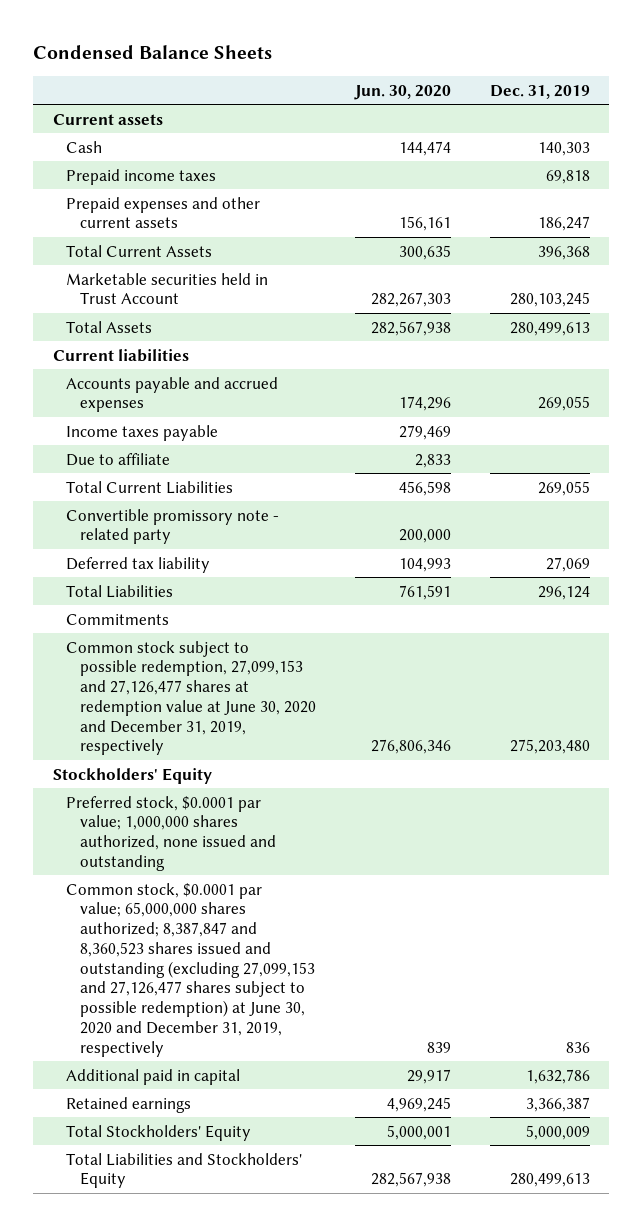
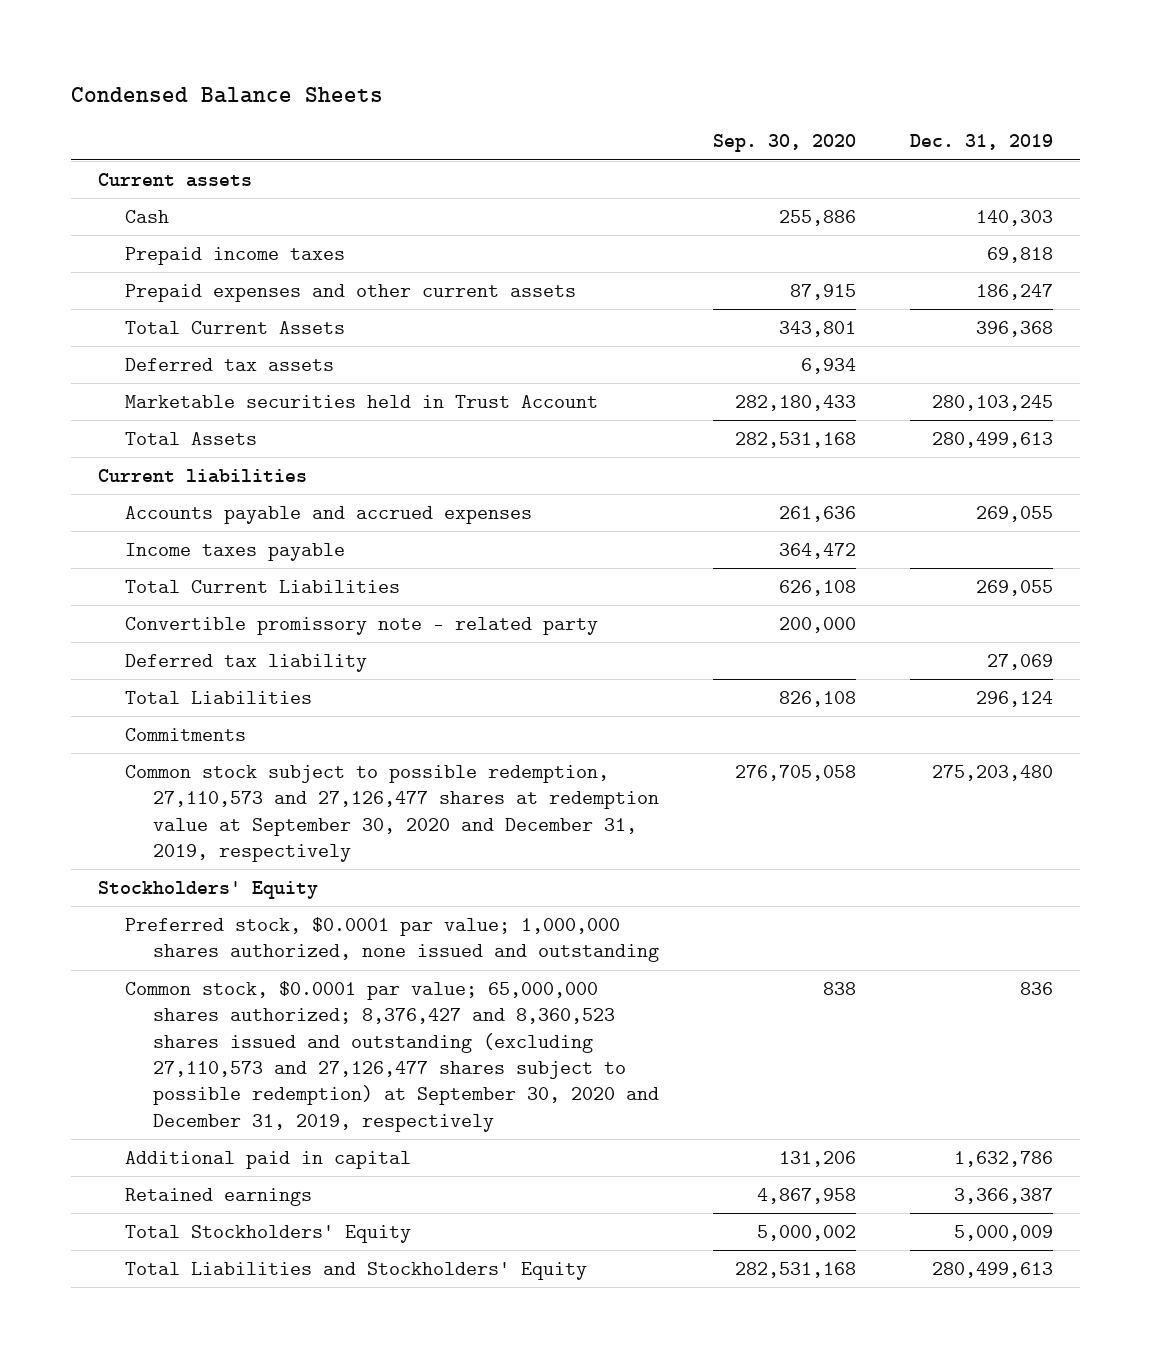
[353,84,451,100] Jun. 30, 2020 -> none
none -> [712,134,856,153] Sep. 30, 2020
none -> [125,357,335,371] Deferred tax assets
[66,452,171,466] Due to affiliate -> none
[66,640,316,756] Common stock subject to possible redemption, 27,099,153 and 27,126,477 shares at redemption value at June 30, 2020 and December 31, 2019, respectively -> [125,764,659,862] Common stock subject to possible redemption, 27,110,573 and 27,126,477 shares at redemption value at September 30, 2020 and December 31, 2019, respectively
[66,882,315,1057] Common stock, $0.0001 par value; 65,000,000 shares authorized; 8,387,847 and 8,360,523 shares issued and outstanding (excluding 27,099,153 and 27,126,477 shares subject to possible redemption) at June 30, 2020 and December 31, 2019, respectively -> [125,980,659,1132] Common stock, $0.0001 par value; 65,000,000 shares authorized; 8,376,427 and 8,360,523 shares issued and outstanding (excluding 27,110,573 and 27,126,477 shares subject to possible redemption) at September 30, 2020 and December 31, 2019, respectively

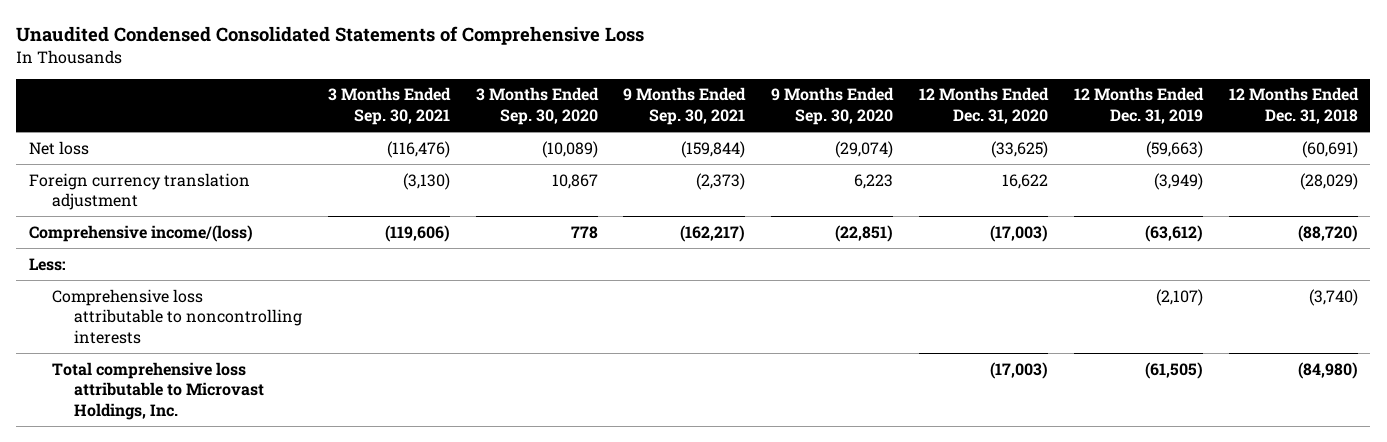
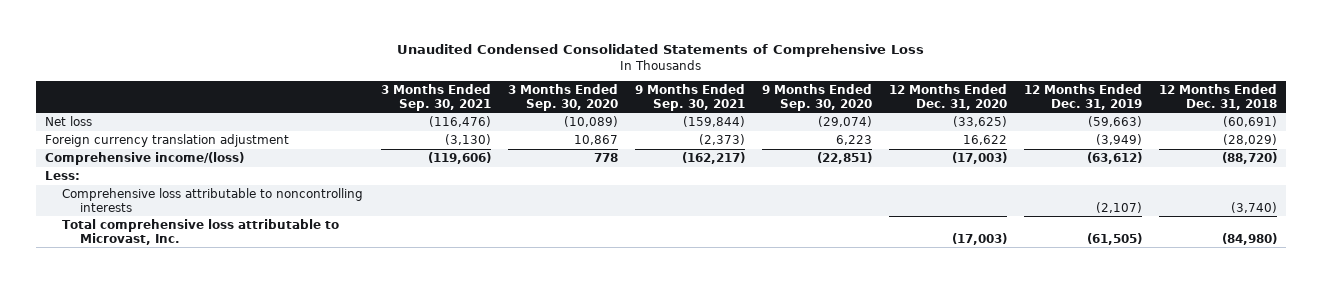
[51,361,264,420] Total comprehensive loss attributable to Microvast Holdings, Inc. -> [62,218,340,245] Total comprehensive loss attributable to Microvast, Inc.

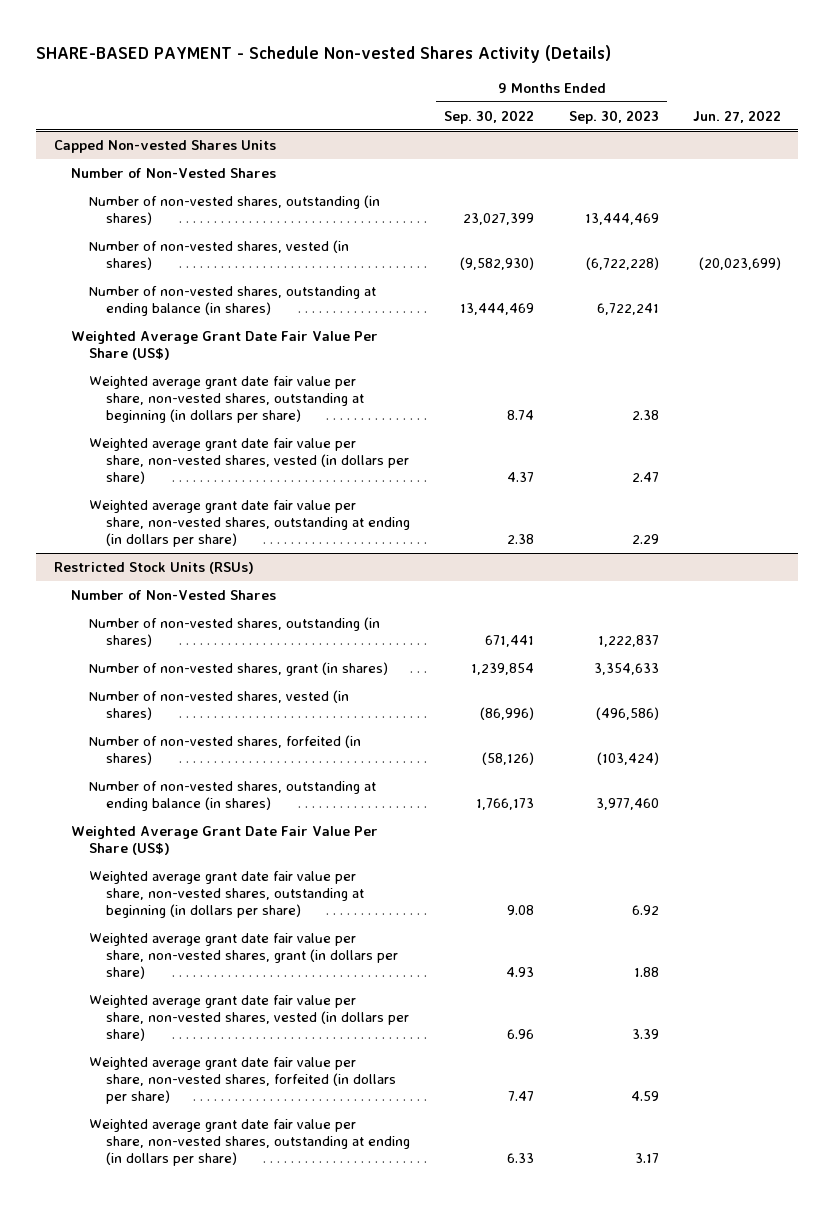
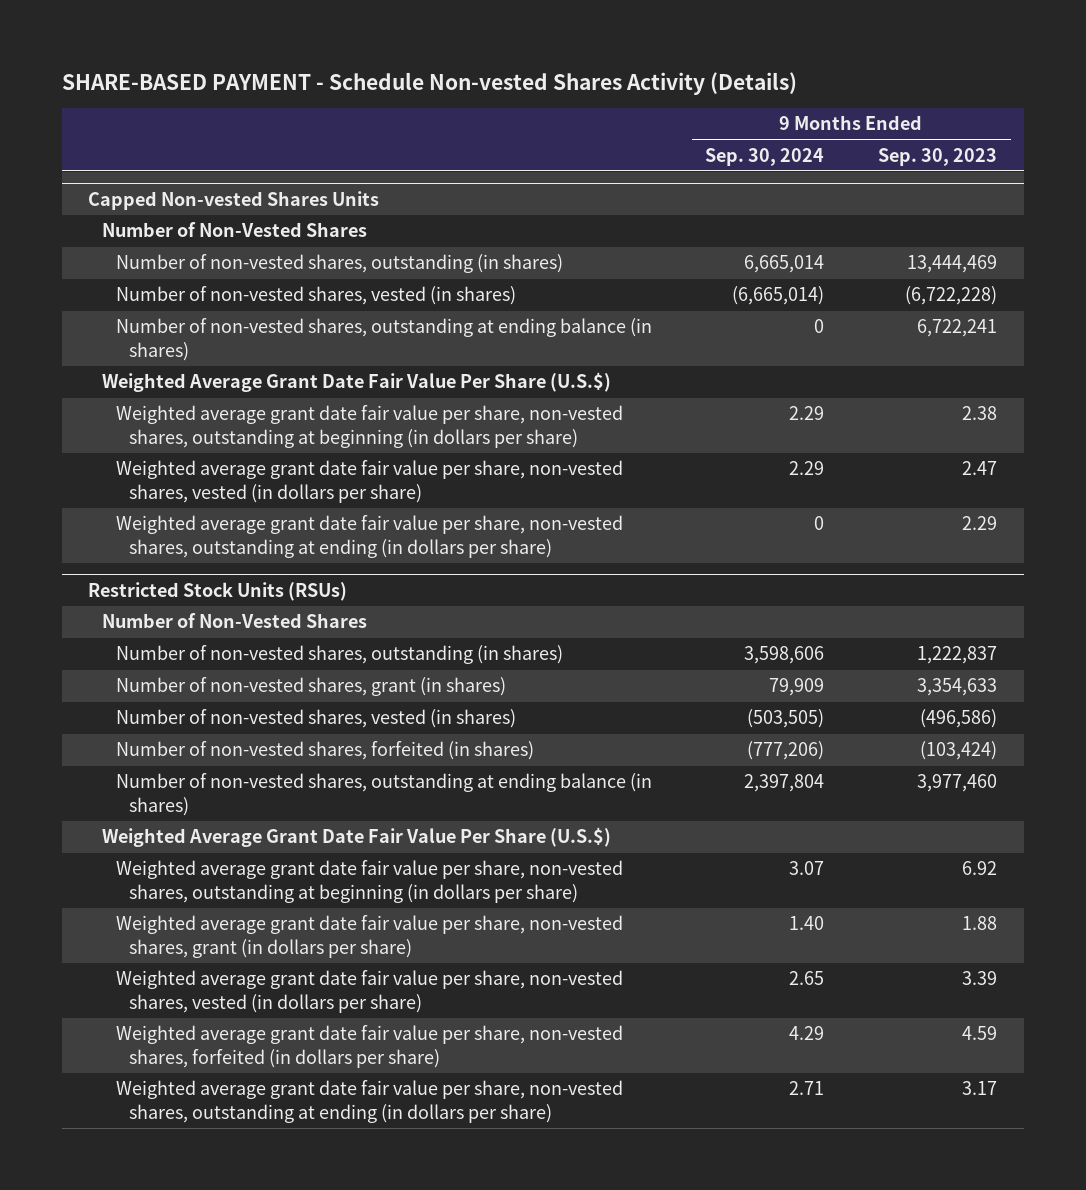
[444,109,535,124] Sep. 30, 2022 -> none
[693,109,782,123] Jun. 27, 2022 -> none
none -> [705,147,825,166] Sep. 30, 2024
[71,330,379,361] Weighted Average Grant Date Fair Value Per Share (US$) -> [102,372,612,393] Weighted Average Grant Date Fair Value Per Share (U.S.$)
[71,825,379,856] Weighted Average Grant Date Fair Value Per Share (US$) -> [102,827,612,848] Weighted Average Grant Date Fair Value Per Share (U.S.$)

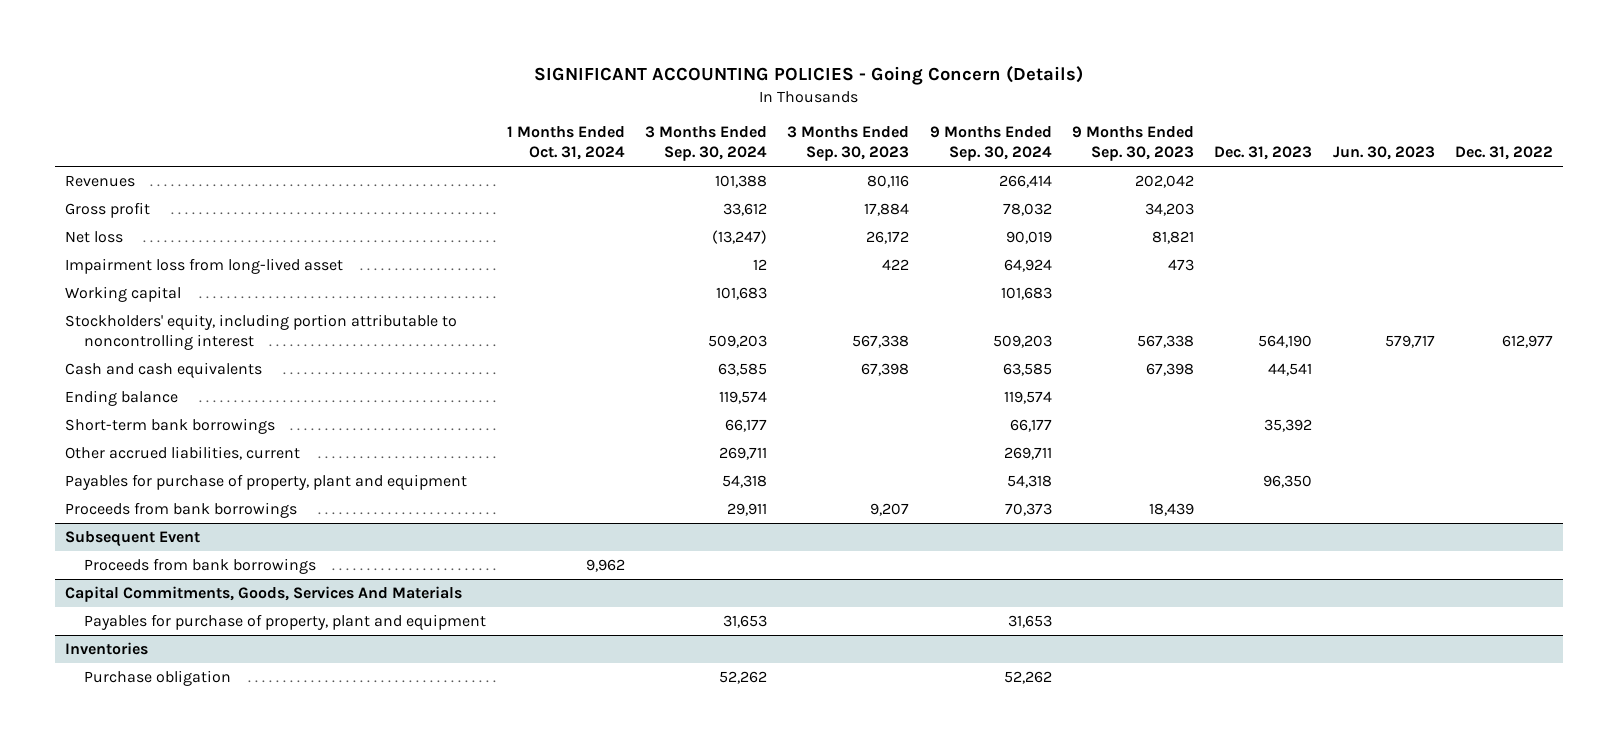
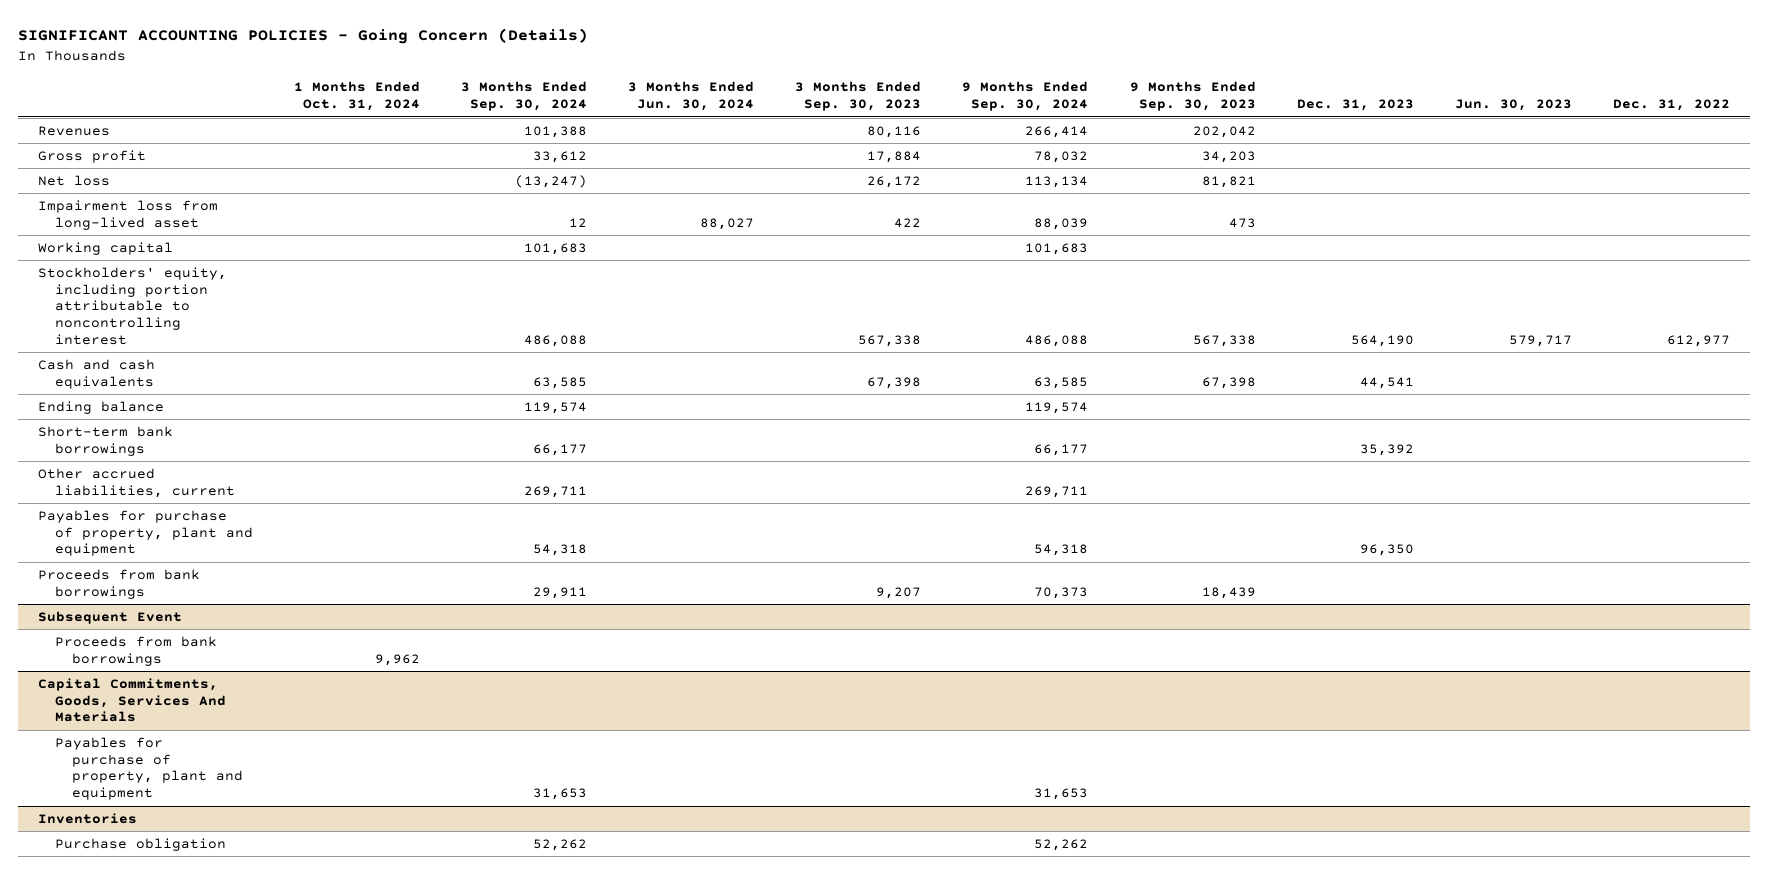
none -> [628,81,755,112] 3 Months Ended Jun. 30, 2024
[1005,231,1052,245] 90,019 -> [1025,175,1089,188] 113,134
[1003,259,1052,273] 64,924 -> [1034,217,1089,230] 88,039
[707,335,767,349] 509,203 -> [524,334,588,347] 486,088
[992,335,1052,349] 509,203 -> [1025,334,1089,347] 486,088

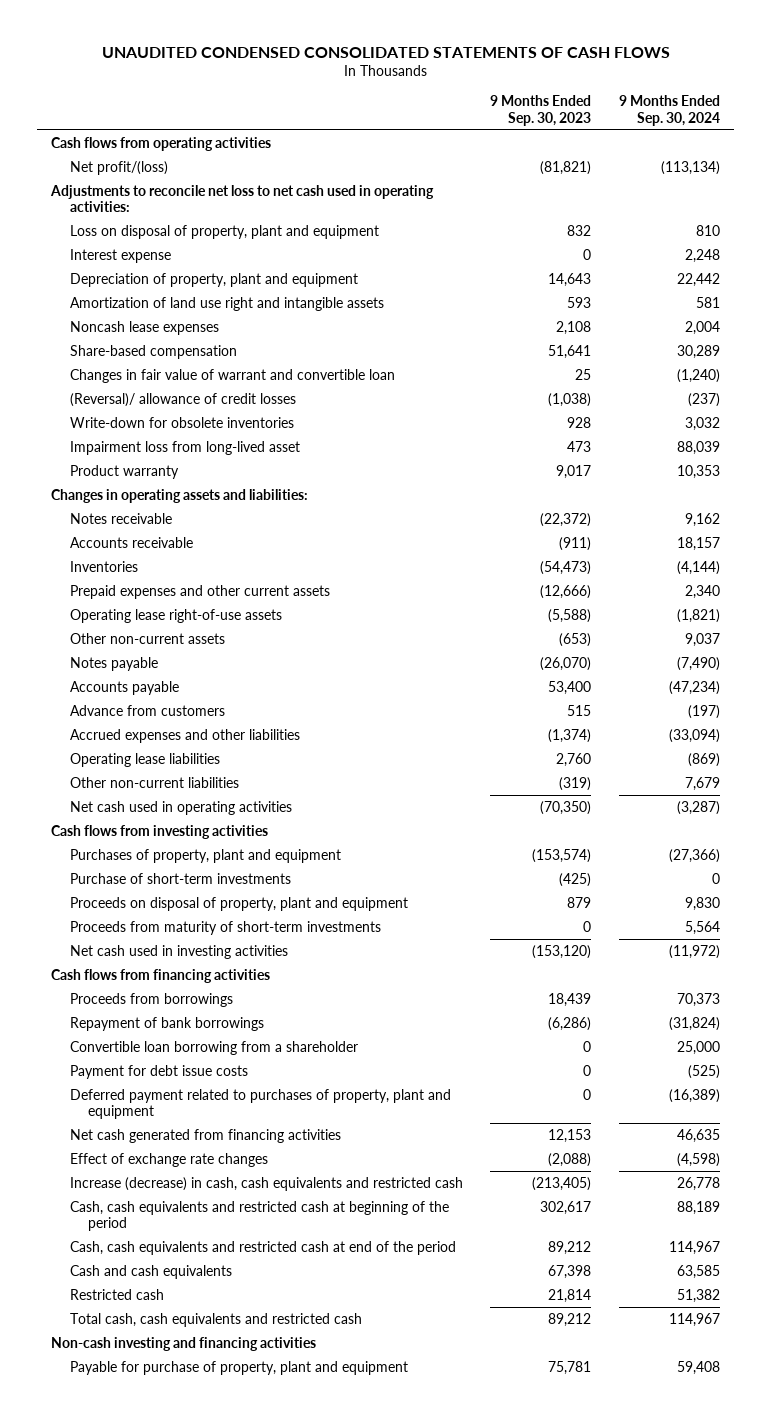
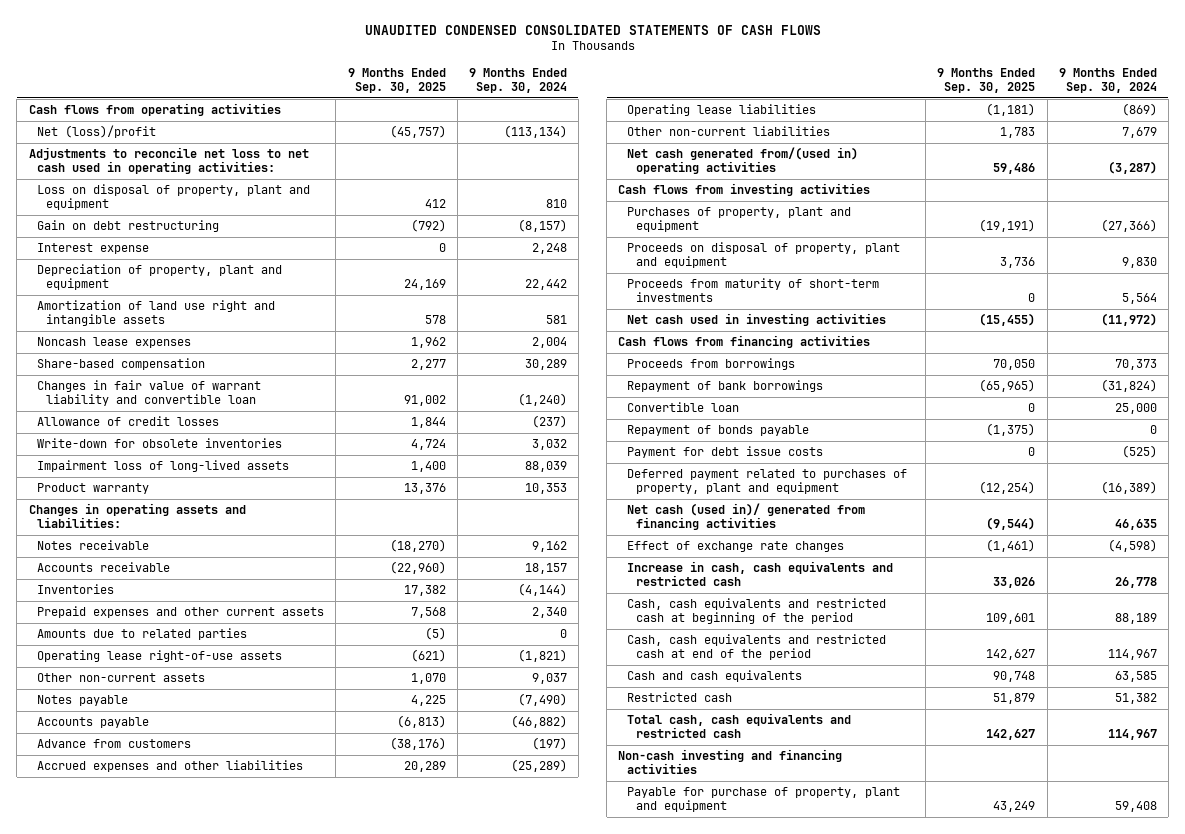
[490,95,592,126] 9 Months Ended Sep. 30, 2023 -> none
none -> [347,67,446,94] 9 Months Ended Sep. 30, 2025
[69,160,168,175] Net profit/(loss) -> [37,125,157,139] Net (loss)/profit
none -> [37,220,220,233] Gain on debt restructuring
[69,368,395,383] Changes in fair value of warrant and convertible loan -> [37,380,262,407] Changes in fair value of warrant liability and convertible loan
[69,392,296,407] (Reversal)/ allowance of credit losses -> [37,416,220,427] Allowance of credit losses
[69,440,300,455] Impairment loss from long-lived asset -> [37,460,290,473] Impairment loss of long-lived assets
none -> [37,628,248,641] Amounts due to related parties
[669,680,721,695] (47,234) -> [510,715,567,729] (46,882)
[669,728,721,743] (33,094) -> [510,759,567,773] (25,289)
[69,800,292,815] Net cash used in operating activities -> [627,147,859,175] Net cash generated from/(used in) operating activities
[69,872,291,884] Purchase of short-term investments -> none
[69,1040,358,1055] Convertible loan borrowing from a shareholder -> [627,402,740,413] Convertible loan
none -> [627,425,810,437] Repayment of bonds payable
[69,1128,341,1143] Net cash generated from financing activities -> [627,503,866,531] Net cash (used in)/ generated from financing activities
[69,1176,463,1191] Increase (decrease) in cash, cash equivalents and restricted cash -> [627,561,894,587] Increase in cash, cash equivalents and restricted cash

